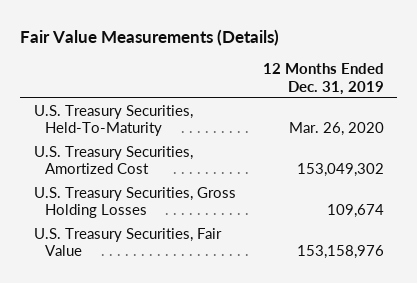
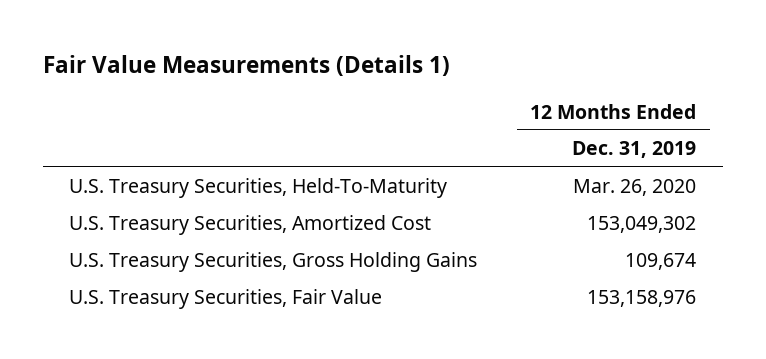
[20,28,280,46] Fair Value Measurements (Details) -> [42,55,450,77] Fair Value Measurements (Details 1)
[33,186,236,219] U.S. Treasury Securities, Gross Holding Losses -> [69,252,478,273] U.S. Treasury Securities, Gross Holding Gains

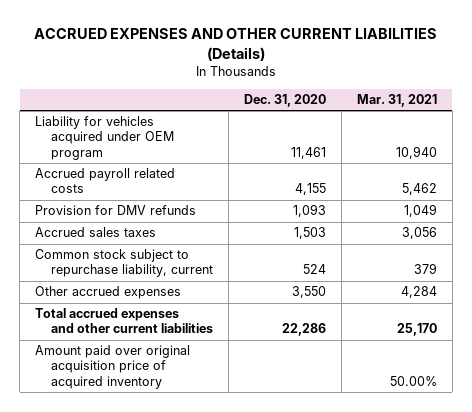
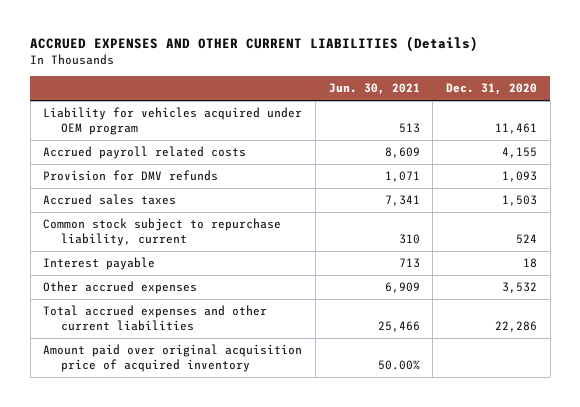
[356,94,437,108] Mar. 31, 2021 -> none
none -> [328,83,420,96] Jun. 30, 2021
none -> [43,257,156,271] Interest payable
[291,286,326,299] 3,550 -> [502,282,538,294] 3,532

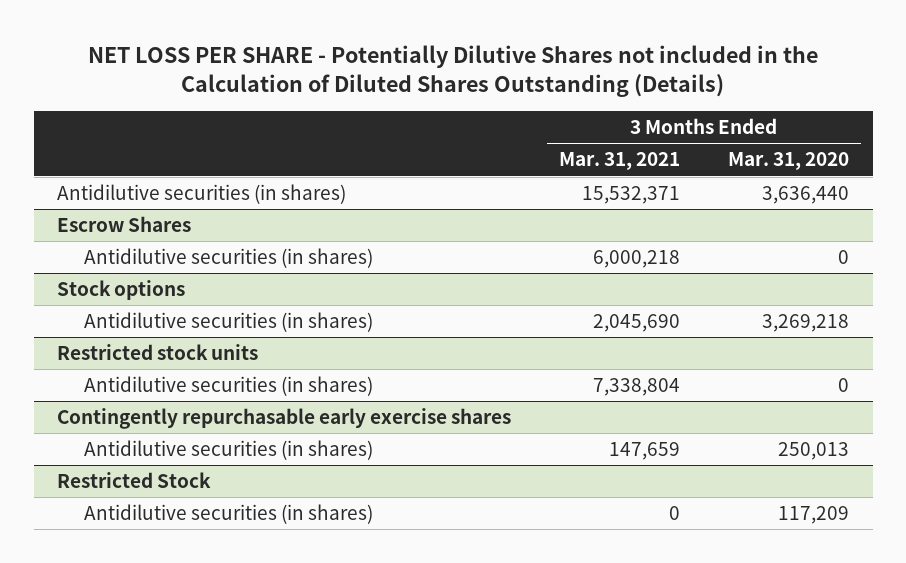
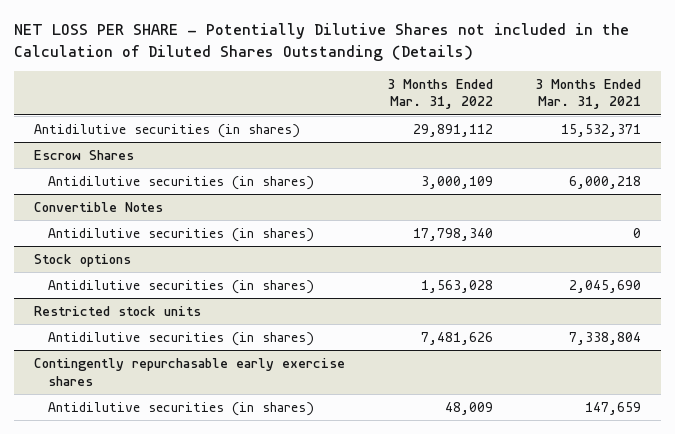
[727,152,849,171] Mar. 31, 2020 -> none
none -> [387,78,494,110] 3 Months Ended Mar. 31, 2022
none -> [34,201,164,212] Convertible Notes
none -> [47,227,314,242] Antidilutive securities (in shares)
[57,472,212,489] Restricted Stock -> none
[84,504,374,525] Antidilutive securities (in shares) -> none

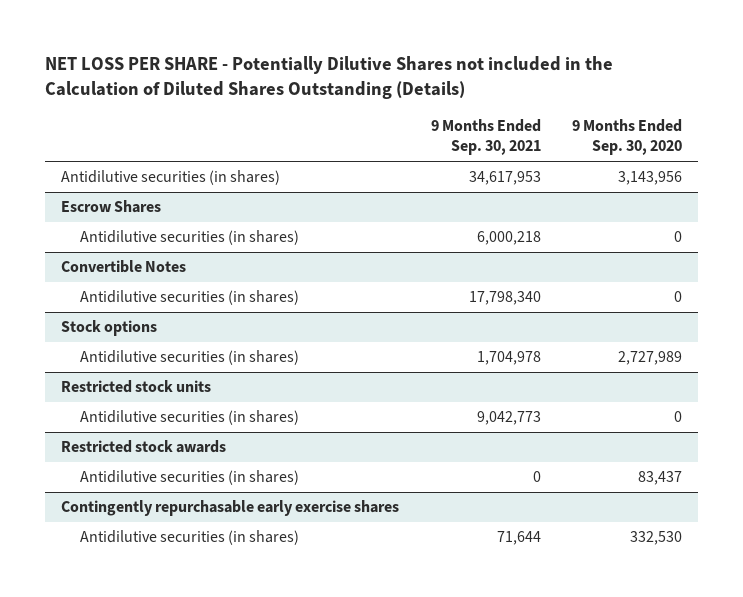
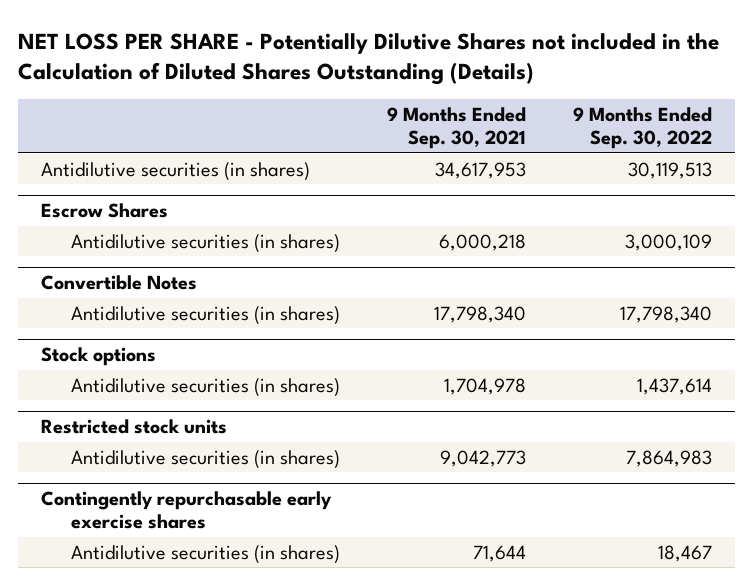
[572,119,683,156] 9 Months Ended Sep. 30, 2020 -> none
none -> [572,106,712,150] 9 Months Ended Sep. 30, 2022
[61,440,227,454] Restricted stock awards -> none
[79,470,299,486] Antidilutive securities (in shares) -> none

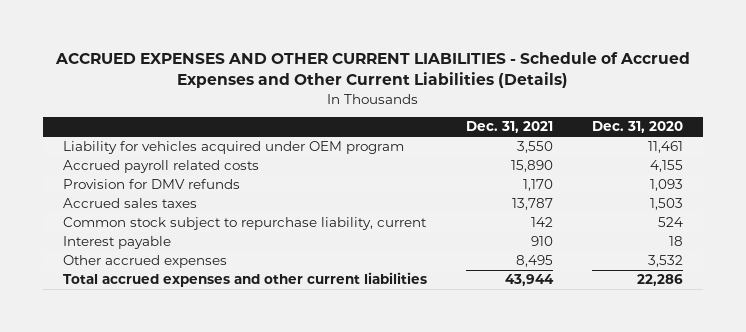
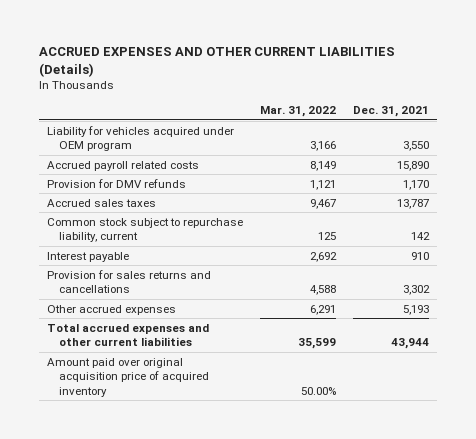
[54,52,690,89] ACCRUED EXPENSES AND OTHER CURRENT LIABILITIES - Schedule of Accrued Expenses and Other Current Liabilities (Details) -> [38,47,395,78] ACCRUED EXPENSES AND OTHER CURRENT LIABILITIES (Details)
[592,121,684,134] Dec. 31, 2020 -> none
none -> [259,106,336,118] Mar. 31, 2022
none -> [47,269,212,294] Provision for sales returns and cancellations
[515,255,553,268] 8,495 -> [402,304,429,315] 5,193
none -> [47,357,210,397] Amount paid over original acquisition price of acquired inventory

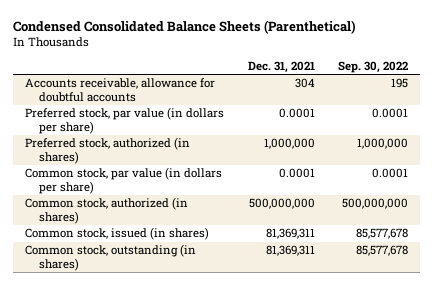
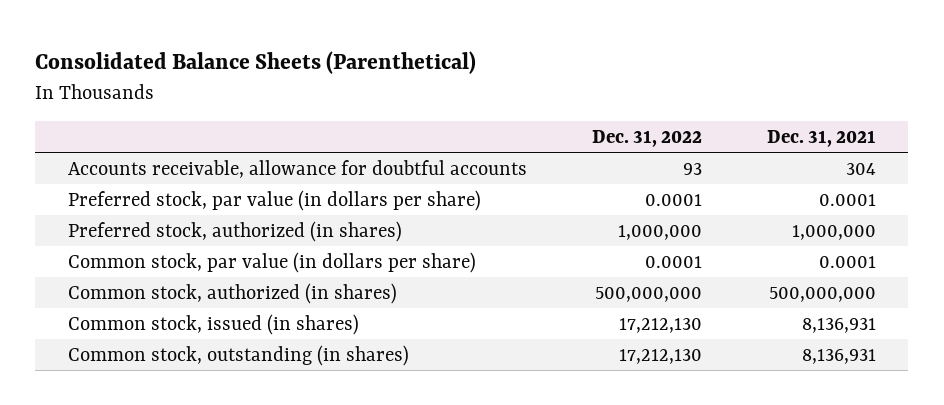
[13,19,357,34] Condensed Consolidated Balance Sheets (Parenthetical) -> [35,51,477,75] Consolidated Balance Sheets (Parenthetical)
[338,60,409,73] Sep. 30, 2022 -> none
none -> [591,130,702,148] Dec. 31, 2022
[265,228,315,240] 81,369,311 -> [801,317,876,333] 8,136,931
[265,245,315,257] 81,369,311 -> [801,348,876,364] 8,136,931

